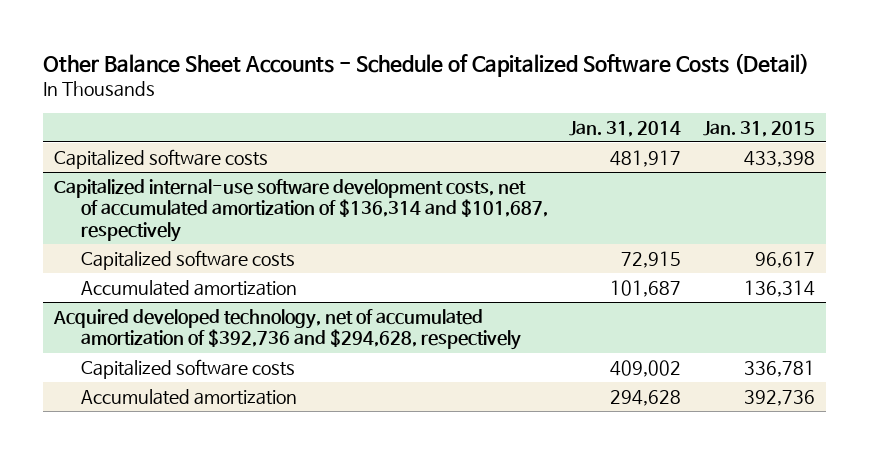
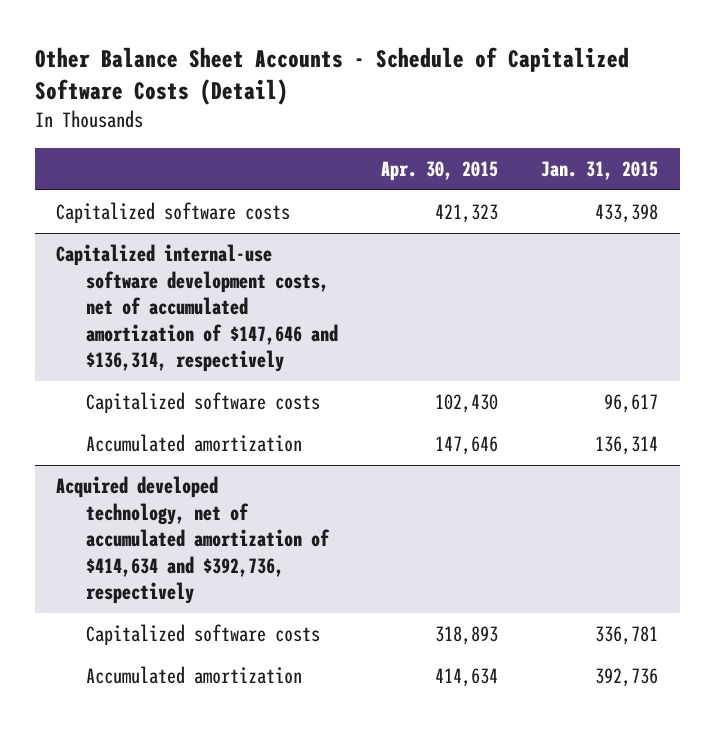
[569,120,682,137] Jan. 31, 2014 -> none
none -> [381,160,499,181] Apr. 30, 2015
[53,179,548,242] Capitalized internal-use software development costs, net of accumulated amortization of $136,314 and $101,687, respectively -> [56,244,338,373] Capitalized internal-use software development costs, net of accumulated amortization of $147,646 and $136,314, respectively
[52,309,521,351] Acquired developed technology, net of accumulated amortization of $392,736 and $294,628, respectively -> [56,476,330,605] Acquired developed technology, net of accumulated amortization of $414,634 and $392,736, respectively

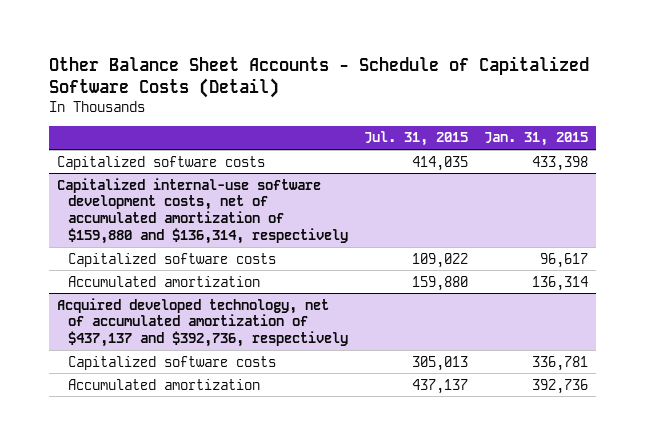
[381,160,499,181] Apr. 30, 2015 -> none
none -> [364,131,469,147] Jul. 31, 2015
[56,244,338,373] Capitalized internal-use software development costs, net of accumulated amortization of $147,646 and $136,314, respectively -> [56,177,349,244] Capitalized internal-use software development costs, net of accumulated amortization of $159,880 and $136,314, respectively
[56,476,330,605] Acquired developed technology, net of accumulated amortization of $414,634 and $392,736, respectively -> [56,297,349,348] Acquired developed technology, net of accumulated amortization of $437,137 and $392,736, respectively

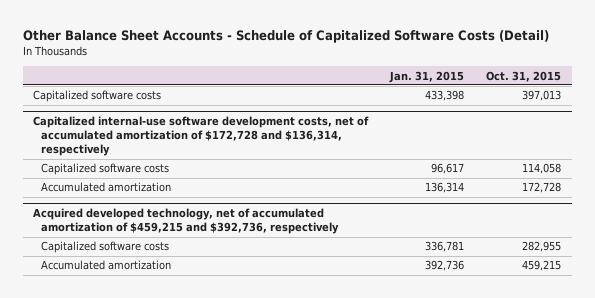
[364,131,469,147] Jul. 31, 2015 -> none
none -> [486,70,562,82] Oct. 31, 2015
[56,177,349,244] Capitalized internal-use software development costs, net of accumulated amortization of $159,880 and $136,314, respectively -> [33,116,370,157] Capitalized internal-use software development costs, net of accumulated amortization of $172,728 and $136,314, respectively
[56,297,349,348] Acquired developed technology, net of accumulated amortization of $437,137 and $392,736, respectively -> [33,208,340,235] Acquired developed technology, net of accumulated amortization of $459,215 and $392,736, respectively

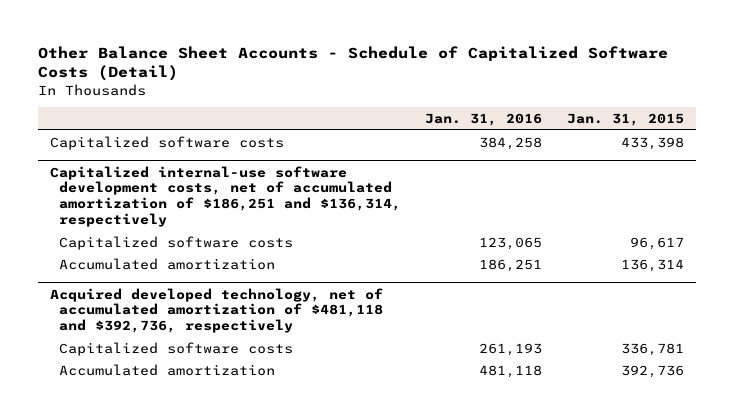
[486,70,562,82] Oct. 31, 2015 -> none
none -> [425,112,543,126] Jan. 31, 2016
[33,116,370,157] Capitalized internal-use software development costs, net of accumulated amortization of $172,728 and $136,314, respectively -> [49,165,401,228] Capitalized internal-use software development costs, net of accumulated amortization of $186,251 and $136,314, respectively
[33,208,340,235] Acquired developed technology, net of accumulated amortization of $459,215 and $392,736, respectively -> [49,287,383,334] Acquired developed technology, net of accumulated amortization of $481,118 and $392,736, respectively

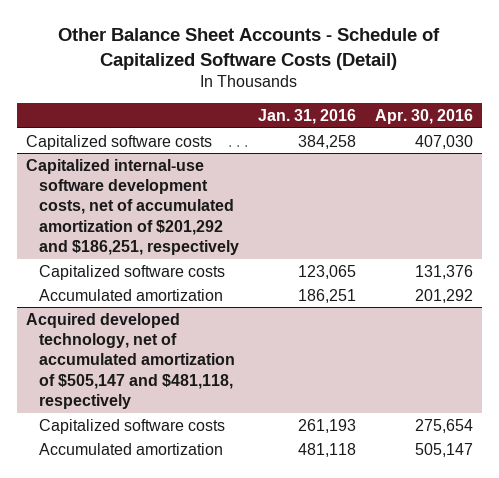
[566,112,684,126] Jan. 31, 2015 -> none
none -> [374,109,473,125] Apr. 30, 2016
[49,165,401,228] Capitalized internal-use software development costs, net of accumulated amortization of $186,251 and $136,314, respectively -> [26,158,239,256] Capitalized internal-use software development costs, net of accumulated amortization of $201,292 and $186,251, respectively
[49,287,383,334] Acquired developed technology, net of accumulated amortization of $481,118 and $392,736, respectively -> [26,312,235,410] Acquired developed technology, net of accumulated amortization of $505,147 and $481,118, respectively

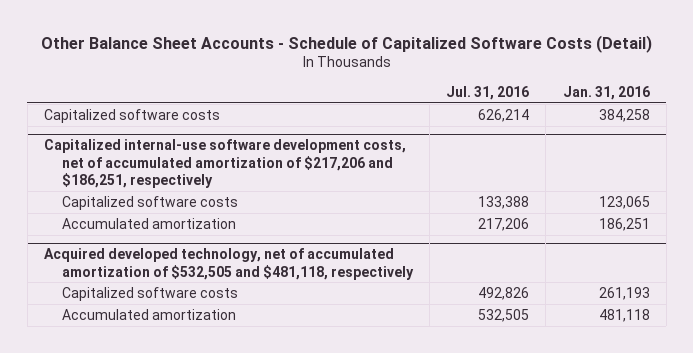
[374,109,473,125] Apr. 30, 2016 -> none
none -> [446,85,530,100] Jul. 31, 2016
[26,158,239,256] Capitalized internal-use software development costs, net of accumulated amortization of $201,292 and $186,251, respectively -> [43,139,406,188] Capitalized internal-use software development costs, net of accumulated amortization of $217,206 and $186,251, respectively
[26,312,235,410] Acquired developed technology, net of accumulated amortization of $505,147 and $481,118, respectively -> [43,248,414,280] Acquired developed technology, net of accumulated amortization of $532,505 and $481,118, respectively

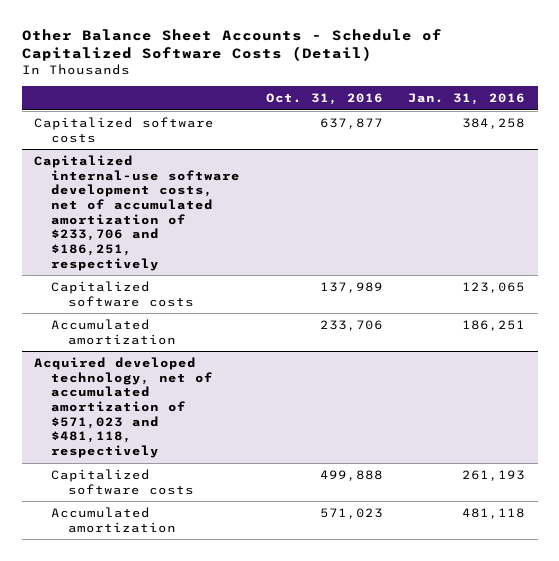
[446,85,530,100] Jul. 31, 2016 -> none
none -> [265,92,383,105] Oct. 31, 2016
[43,139,406,188] Capitalized internal-use software development costs, net of accumulated amortization of $217,206 and $186,251, respectively -> [34,155,241,271] Capitalized internal-use software development costs, net of accumulated amortization of $233,706 and $186,251, respectively
[43,248,414,280] Acquired developed technology, net of accumulated amortization of $532,505 and $481,118, respectively -> [34,357,214,458] Acquired developed technology, net of accumulated amortization of $571,023 and $481,118, respectively

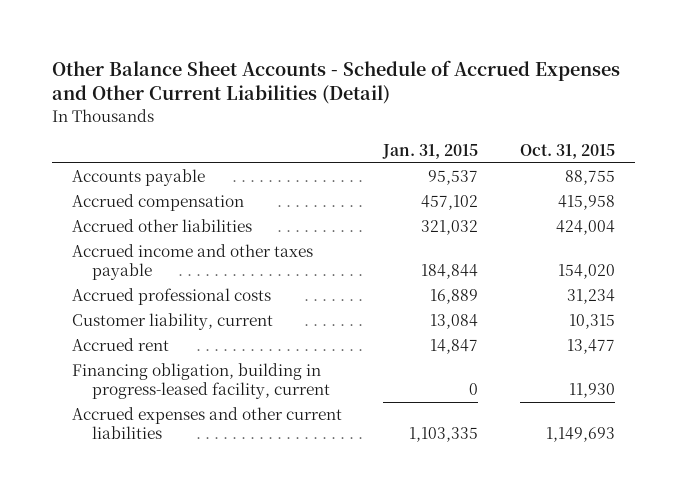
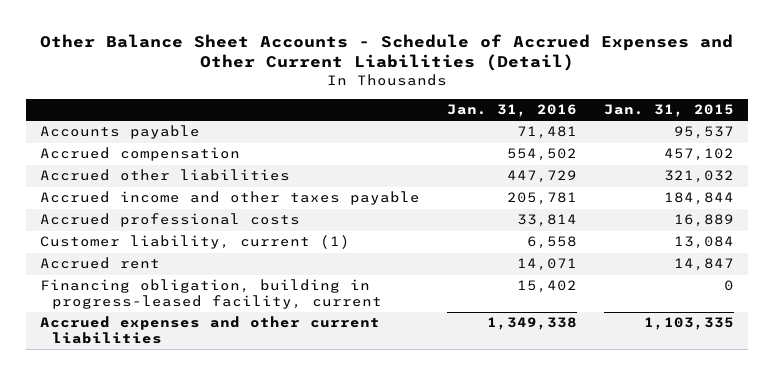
[519,143,615,159] Oct. 31, 2015 -> none
none -> [447,104,578,118] Jan. 31, 2016
[72,313,274,331] Customer liability, current -> [39,235,350,250] Customer liability, current (1)

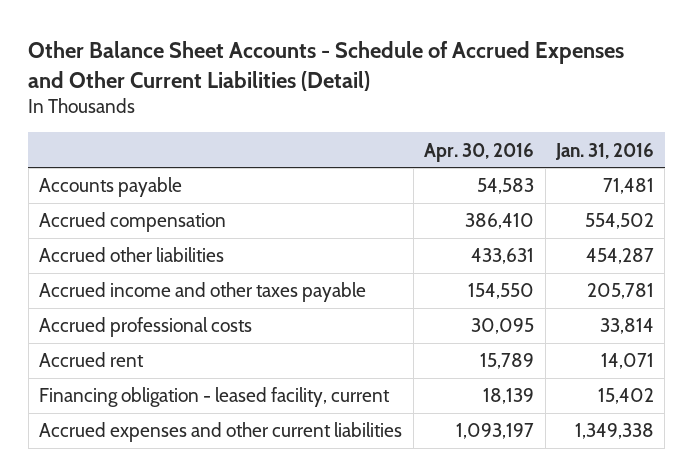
[604,104,735,118] Jan. 31, 2015 -> none
none -> [424,142,535,162] Apr. 30, 2016
[507,170,578,184] 447,729 -> [586,248,655,265] 454,287
[39,235,350,250] Customer liability, current (1) -> none
[39,279,382,309] Financing obligation, building in progress-leased facility, current -> [39,387,391,408] Financing obligation - leased facility, current

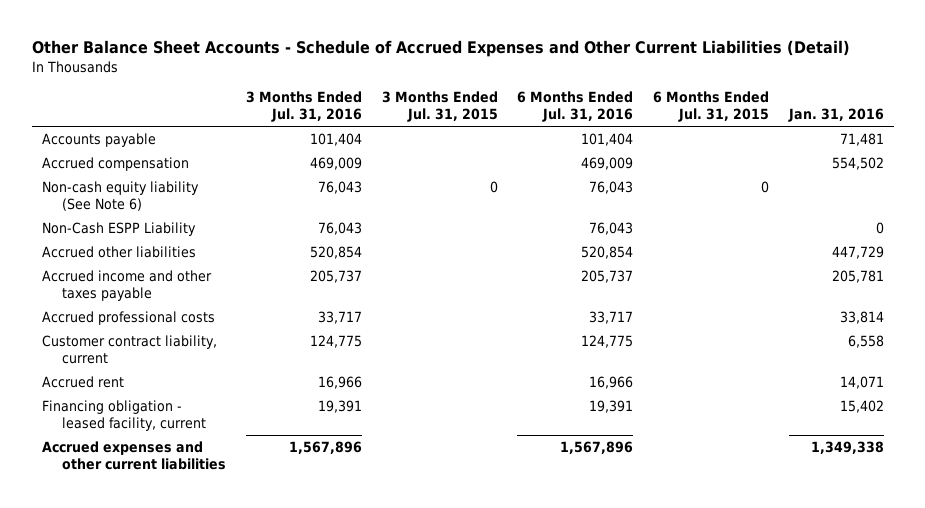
[424,142,535,162] Apr. 30, 2016 -> none
none -> [245,91,362,122] 3 Months Ended Jul. 31, 2016
none -> [381,91,498,122] 3 Months Ended Jul. 31, 2015
none -> [517,91,634,122] 6 Months Ended Jul. 31, 2016
none -> [653,91,770,122] 6 Months Ended Jul. 31, 2015
none -> [41,181,199,211] Non-cash equity liability (See Note 6)
none -> [41,222,196,237] Non-Cash ESPP Liability
[586,248,655,265] 454,287 -> [831,246,884,260] 447,729
none -> [41,335,217,364] Customer contract liability, current

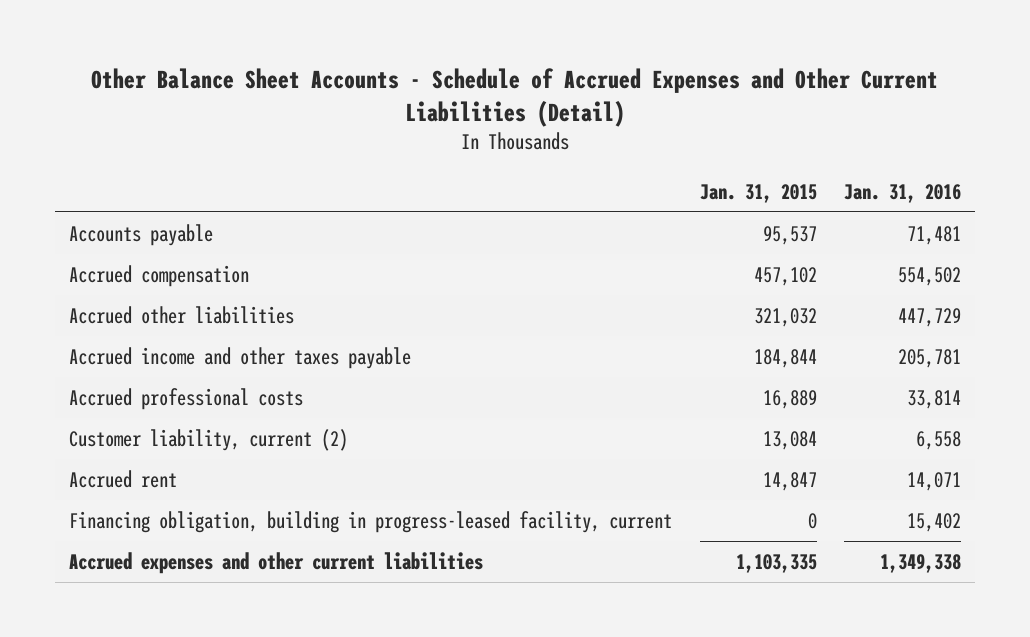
[245,91,362,122] 3 Months Ended Jul. 31, 2016 -> none
[381,91,498,122] 3 Months Ended Jul. 31, 2015 -> none
[517,91,634,122] 6 Months Ended Jul. 31, 2016 -> none
[653,91,770,122] 6 Months Ended Jul. 31, 2015 -> none
none -> [699,183,817,203] Jan. 31, 2015
[41,181,199,211] Non-cash equity liability (See Note 6) -> none
[41,222,196,237] Non-Cash ESPP Liability -> none
[41,335,217,364] Customer contract liability, current -> [69,429,349,452] Customer liability, current (2)
[41,400,207,431] Financing obligation - leased facility, current -> [69,511,673,534] Financing obligation, building in progress-leased facility, current

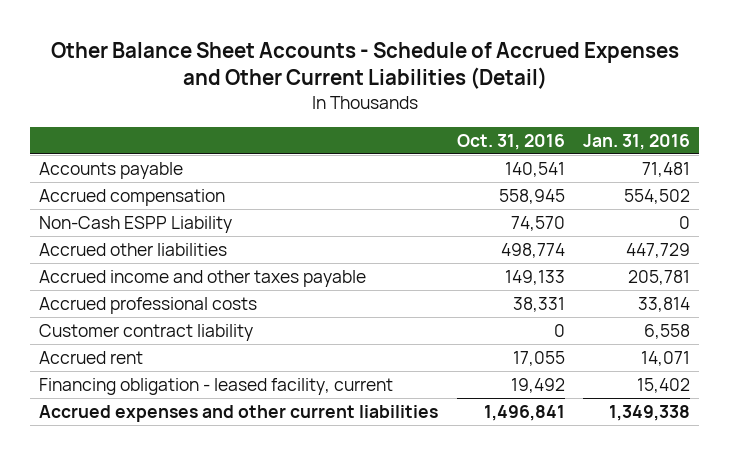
[699,183,817,203] Jan. 31, 2015 -> none
none -> [456,133,565,150] Oct. 31, 2016
none -> [39,215,233,233] Non-Cash ESPP Liability
[69,429,349,452] Customer liability, current (2) -> [39,323,254,341] Customer contract liability
[69,511,673,534] Financing obligation, building in progress-leased facility, current -> [39,377,394,395] Financing obligation - leased facility, current

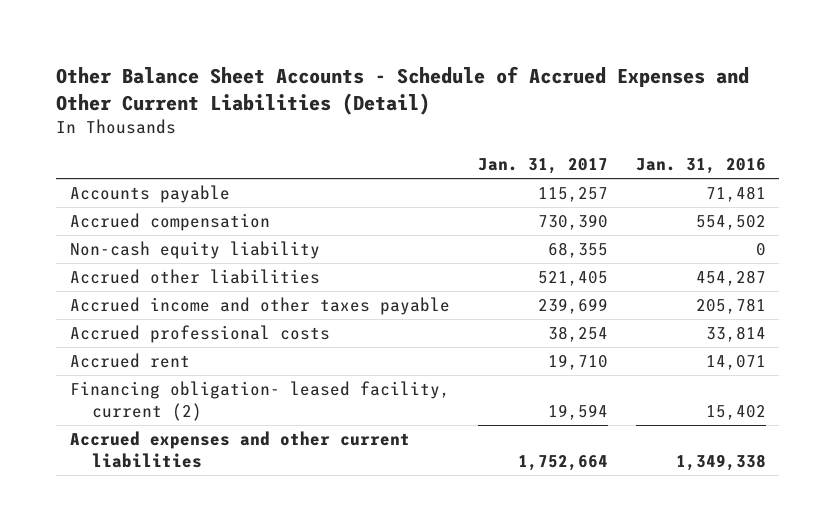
[456,133,565,150] Oct. 31, 2016 -> none
none -> [477,158,608,175] Jan. 31, 2017
[39,215,233,233] Non-Cash ESPP Liability -> [70,241,321,260] Non-cash equity liability
[625,242,690,258] 447,729 -> [695,270,766,287] 454,287
[39,323,254,341] Customer contract liability -> none
[39,377,394,395] Financing obligation - leased facility, current -> [70,381,451,422] Financing obligation- leased facility, current (2)

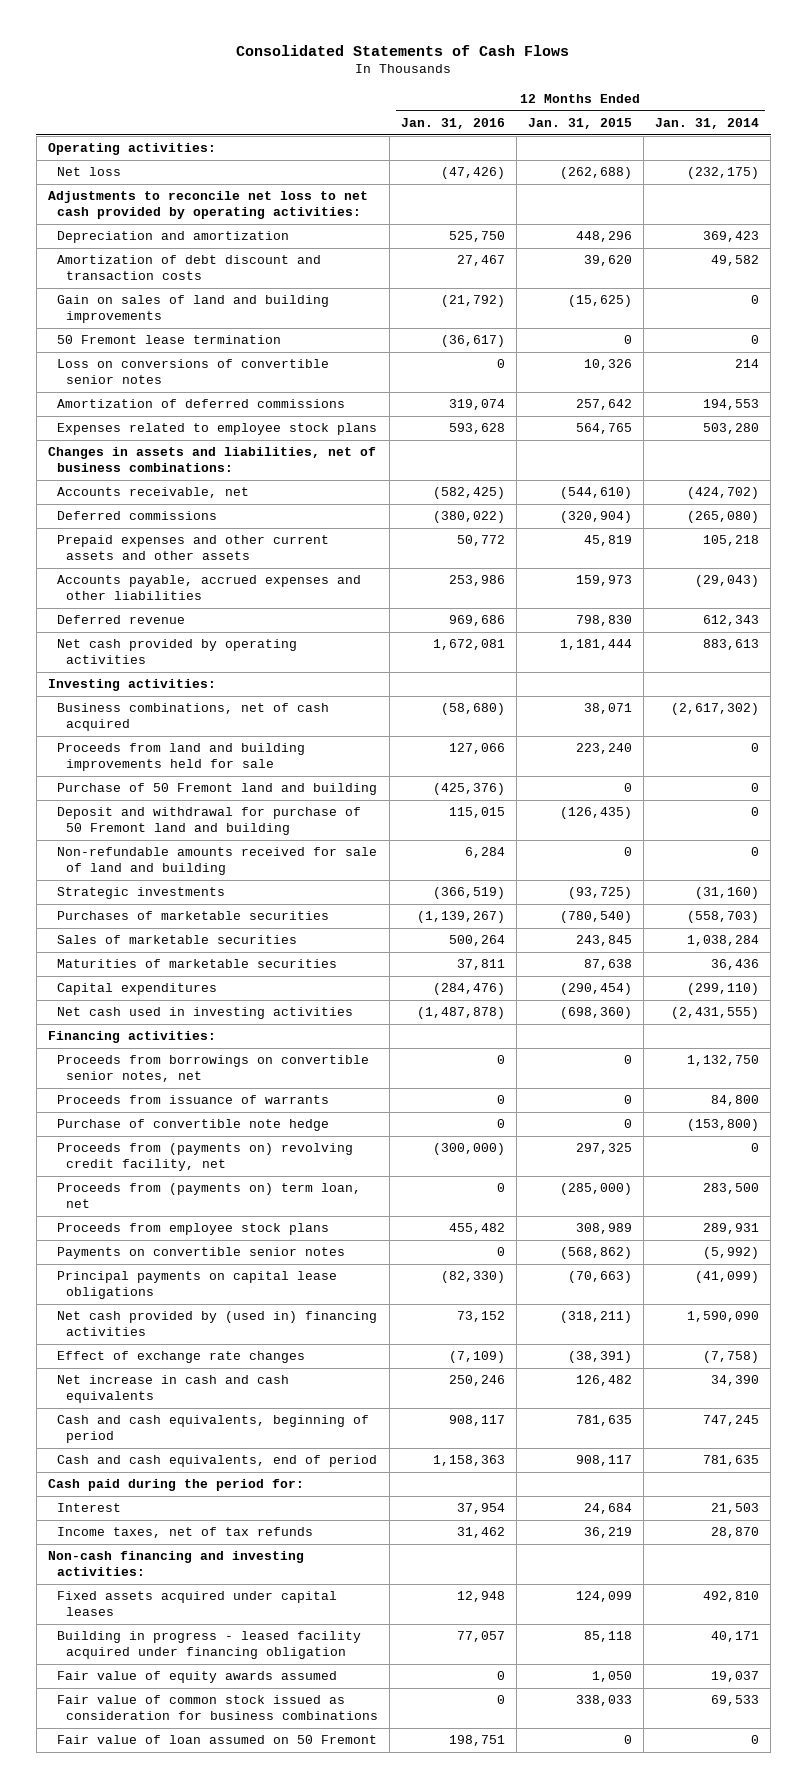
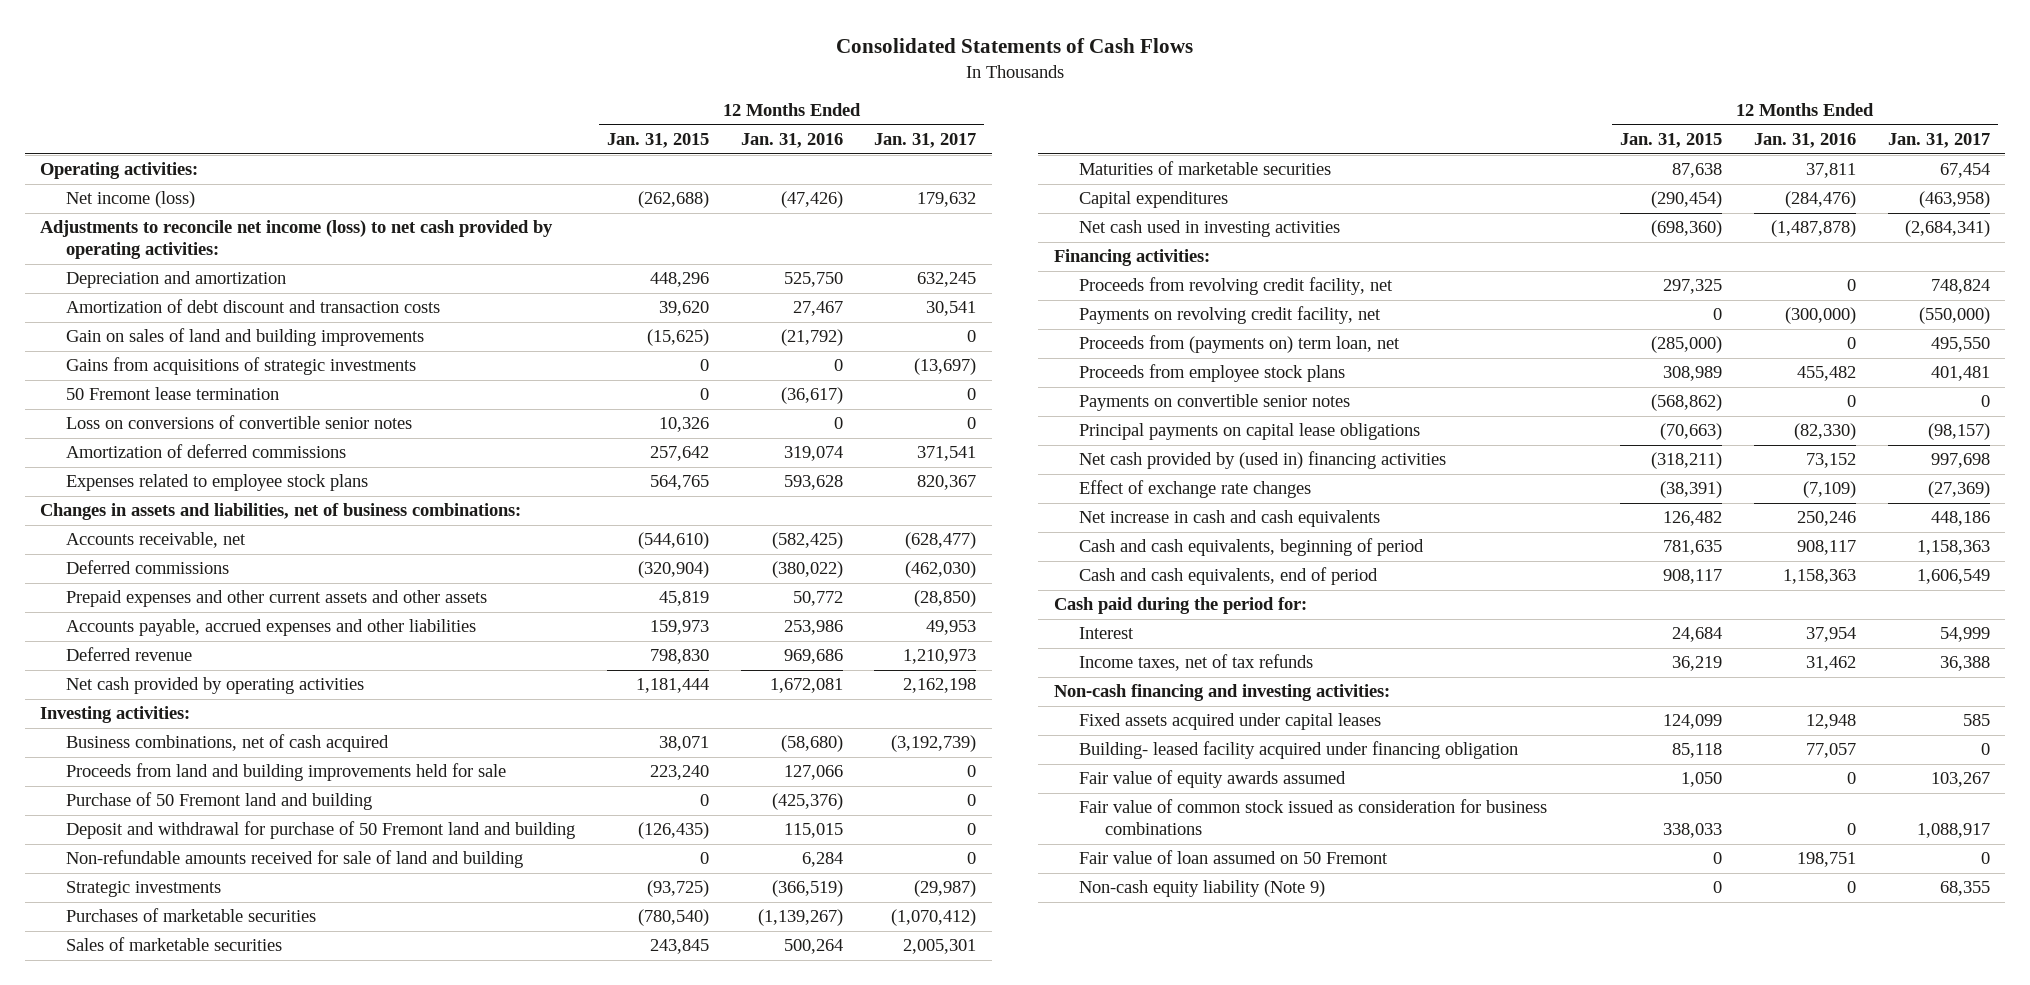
[655,117,760,129] Jan. 31, 2014 -> none
none -> [874,133,977,149] Jan. 31, 2017
[56,167,121,177] Net loss -> [66,191,196,209] Net income (loss)
[47,191,368,219] Adjustments to reconcile net loss to net cash provided by operating activities: -> [40,220,554,260] Adjustments to reconcile net income (loss) to net cash provided by operating activities:
none -> [66,357,417,376] Gains from acquisitions of strategic investments
[56,1055,369,1082] Proceeds from borrowings on convertible senior notes, net -> none
[56,1095,329,1105] Proceeds from issuance of warrants -> none
[56,1119,329,1132] Purchase of convertible note hedge -> none
[56,1143,353,1171] Proceeds from (payments on) revolving credit facility, net -> [1079,277,1394,296] Proceeds from revolving credit facility, net
[433,1143,506,1156] (300,000) -> [1846,279,1856,292] 0
none -> [1079,306,1382,325] Payments on revolving credit facility, net
[56,1631,361,1659] Building in progress - leased facility acquired under financing obligation -> [1079,741,1519,760] Building- leased facility acquired under financing obligation
none -> [1079,880,1326,898] Non-cash equity liability (Note 9)

